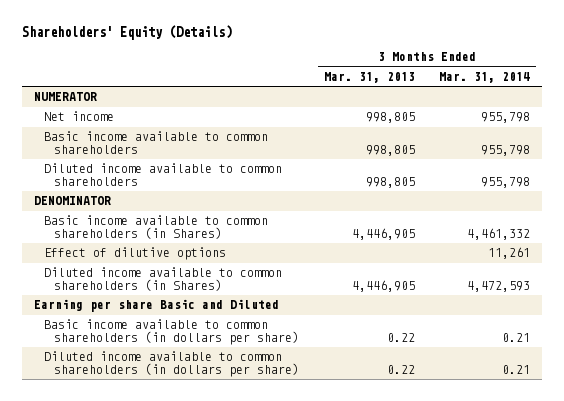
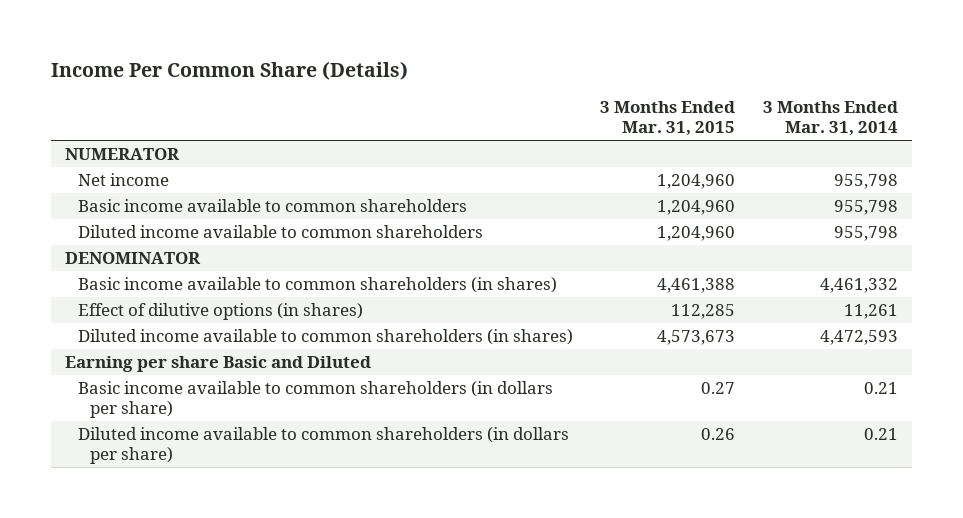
[22,25,233,41] Shareholders' Equity (Details) -> [51,61,409,81] Income Per Common Share (Details)
[323,71,415,83] Mar. 31, 2013 -> none
none -> [600,101,736,137] 3 Months Ended Mar. 31, 2015
[44,215,269,239] Basic income available to common shareholders (in Shares) -> [77,277,557,294] Basic income available to common shareholders (in shares)
[44,247,227,261] Effect of dilutive options -> [77,303,363,321] Effect of dilutive options (in shares)
[44,267,283,291] Diluted income available to common shareholders (in Shares) -> [77,329,573,346] Diluted income available to common shareholders (in shares)

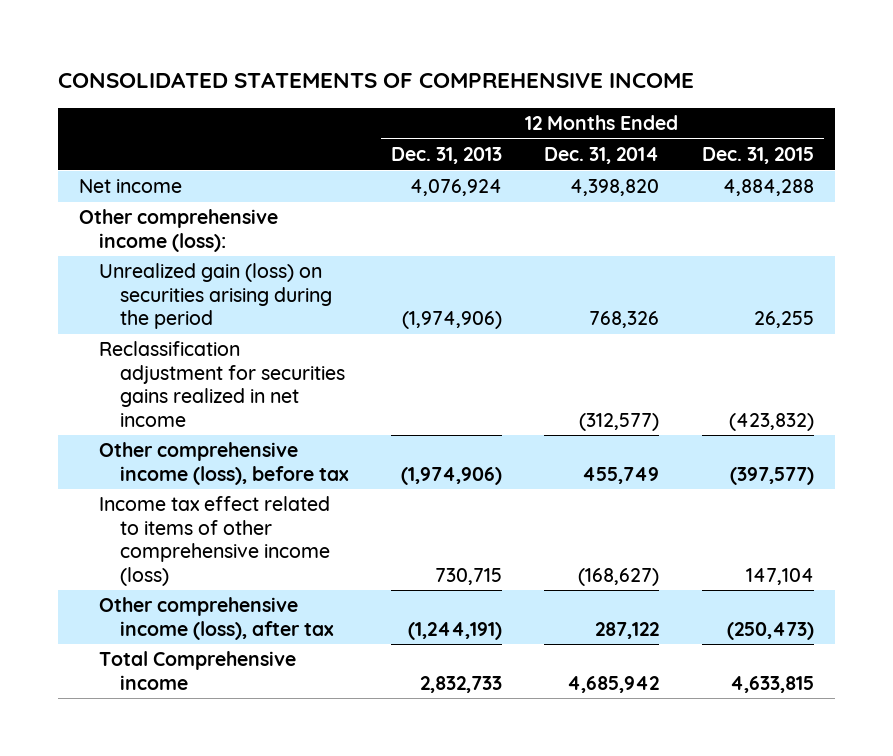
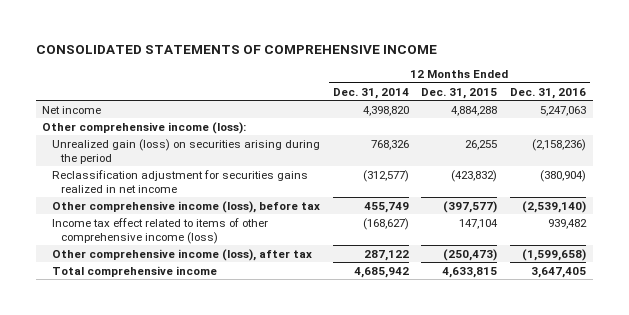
[391,147,503,165] Dec. 31, 2013 -> none
none -> [510,87,587,99] Dec. 31, 2016
[99,651,297,690] Total Comprehensive income -> [51,265,217,277] Total comprehensive income

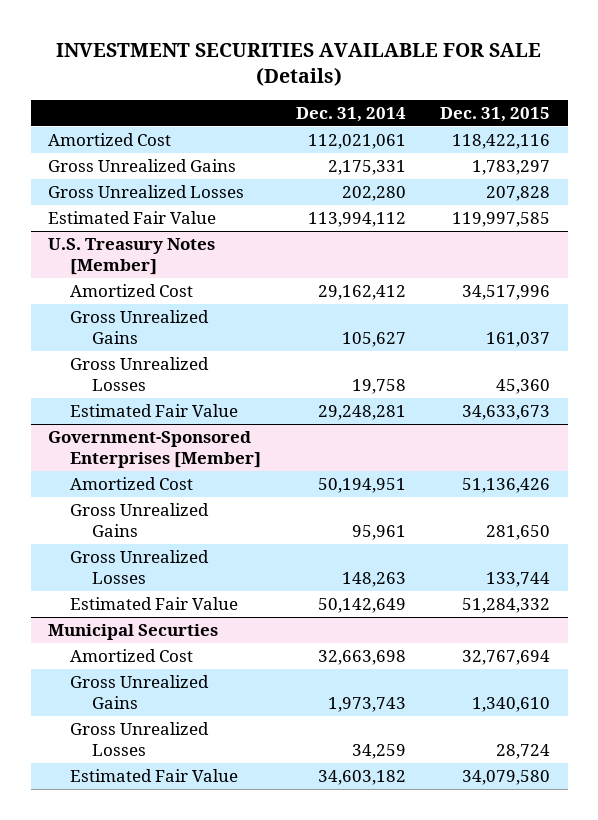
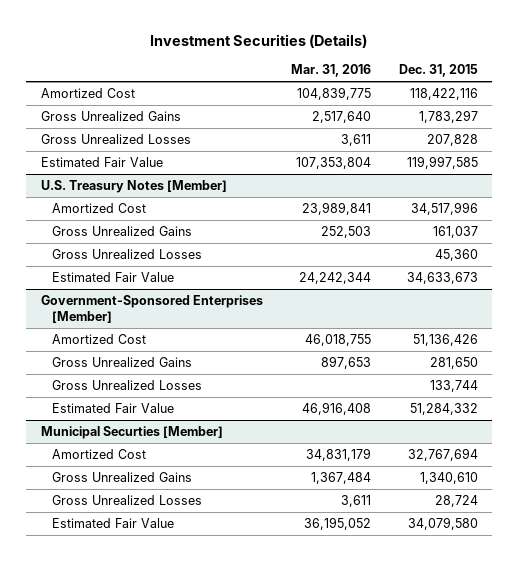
[56,42,542,86] INVESTMENT SECURITIES AVAILABLE FOR SALE (Details) -> [150,33,368,48] Investment Securities (Details)
[295,106,406,122] Dec. 31, 2014 -> none
none -> [290,64,371,78] Mar. 31, 2016
[47,624,218,641] Municipal Securties -> [40,425,223,439] Municipal Securties [Member]

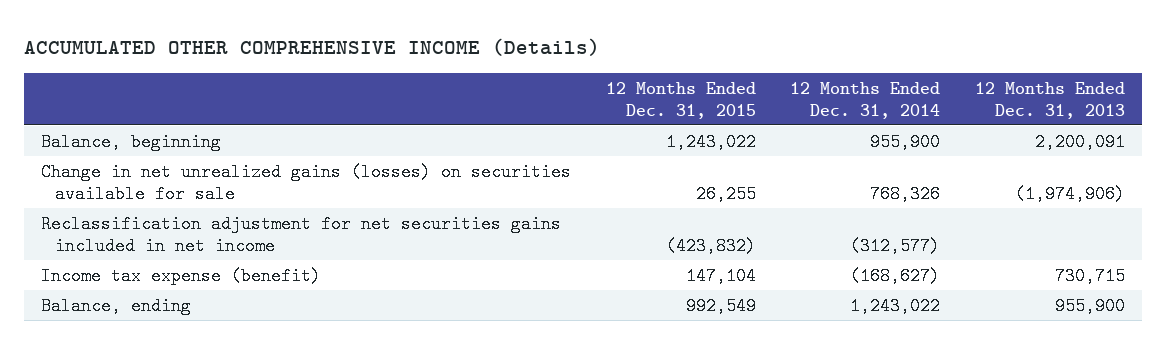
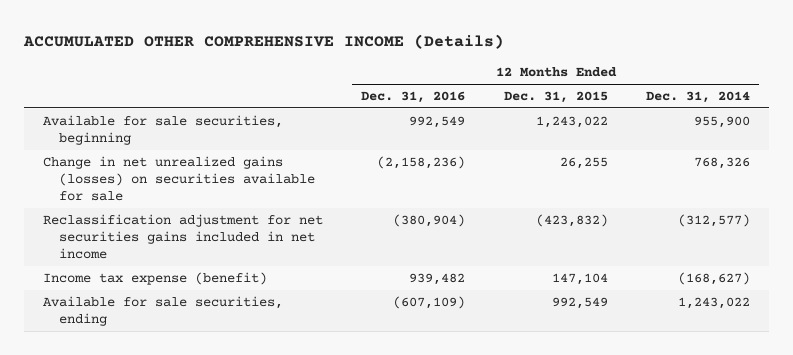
[974,81,1125,119] 12 Months Ended Dec. 31, 2013 -> none
none -> [361,91,466,104] Dec. 31, 2016
[41,132,222,151] Balance, beginning -> [43,115,284,145] Available for sale securities, beginning
[41,296,192,315] Balance, ending -> [43,296,284,326] Available for sale securities, ending

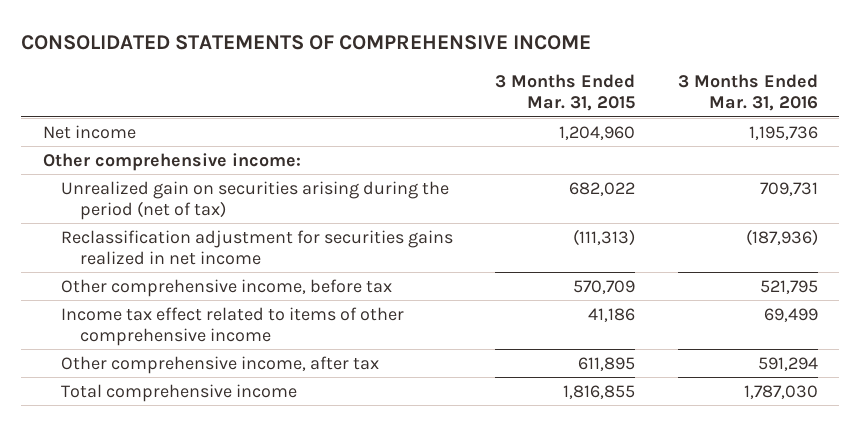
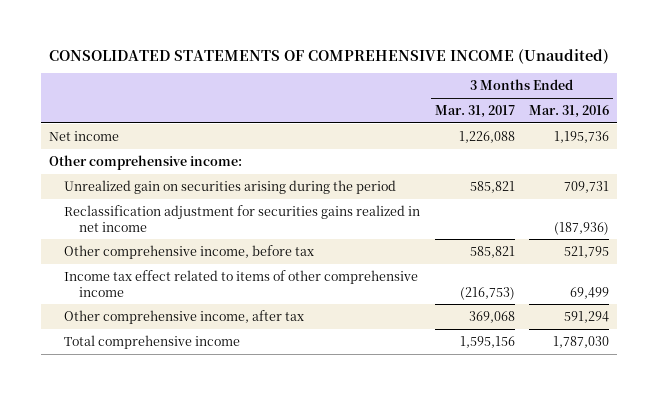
[21,35,592,51] CONSOLIDATED STATEMENTS OF COMPREHENSIVE INCOME -> [49,48,610,64] CONSOLIDATED STATEMENTS OF COMPREHENSIVE INCOME (Unaudited)
[495,74,636,112] 3 Months Ended Mar. 31, 2015 -> none
none -> [434,105,515,119] Mar. 31, 2017
[61,180,450,220] Unrealized gain on securities arising during the period (net of tax) -> [63,179,396,194] Unrealized gain on securities arising during the period

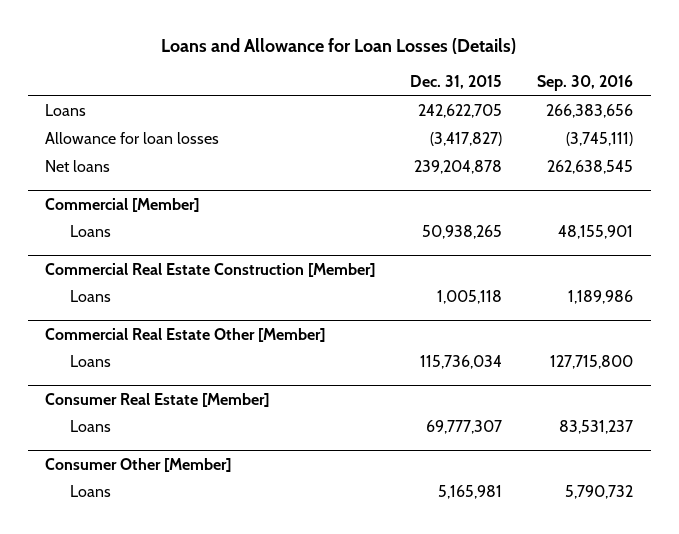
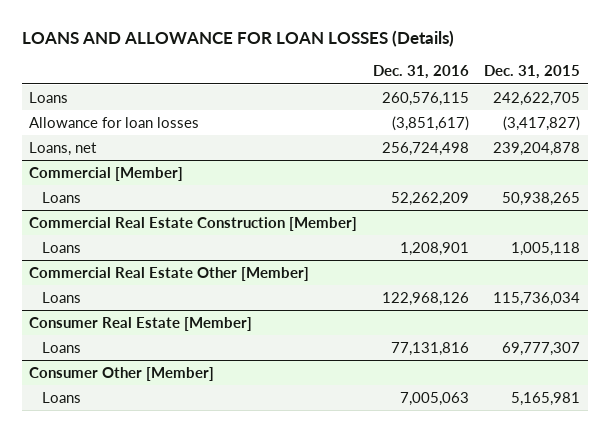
[161,38,517,55] Loans and Allowance for Loan Losses (Details) -> [21,29,454,47] LOANS AND ALLOWANCE FOR LOAN LOSSES (Details)
[537,75,634,92] Sep. 30, 2016 -> none
none -> [372,65,469,80] Dec. 31, 2016
[45,160,111,173] Net loans -> [29,141,98,156] Loans, net

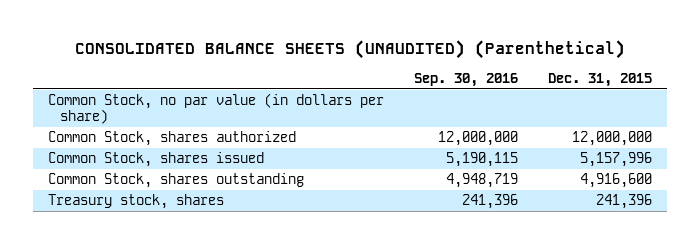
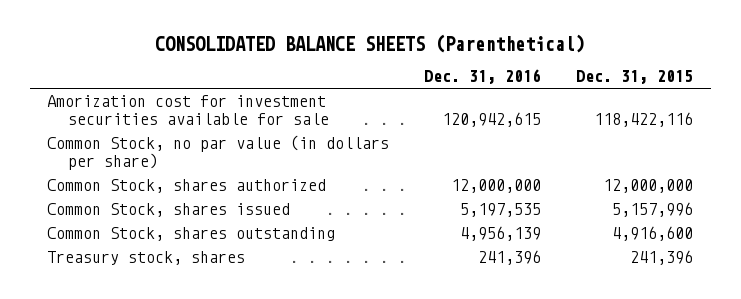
[75,40,626,60] CONSOLIDATED BALANCE SHEETS (UNAUDITED) (Parenthetical) -> [155,33,586,53] CONSOLIDATED BALANCE SHEETS (Parenthetical)
[414,73,519,88] Sep. 30, 2016 -> none
none -> [424,69,542,85] Dec. 31, 2016
none -> [47,95,329,125] Amorization cost for investment securities available for sale

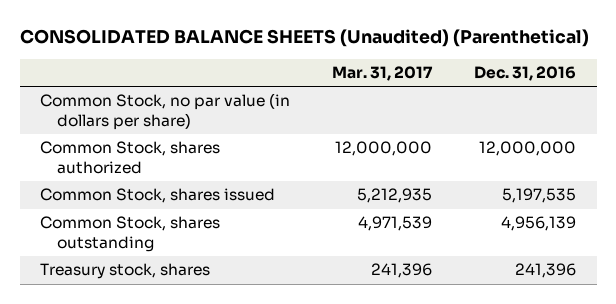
[155,33,586,53] CONSOLIDATED BALANCE SHEETS (Parenthetical) -> [19,29,589,48] CONSOLIDATED BALANCE SHEETS (Unaudited) (Parenthetical)
[576,70,694,85] Dec. 31, 2015 -> none
none -> [332,66,434,82] Mar. 31, 2017
[47,95,329,125] Amorization cost for investment securities available for sale -> none

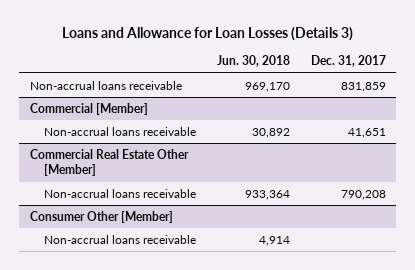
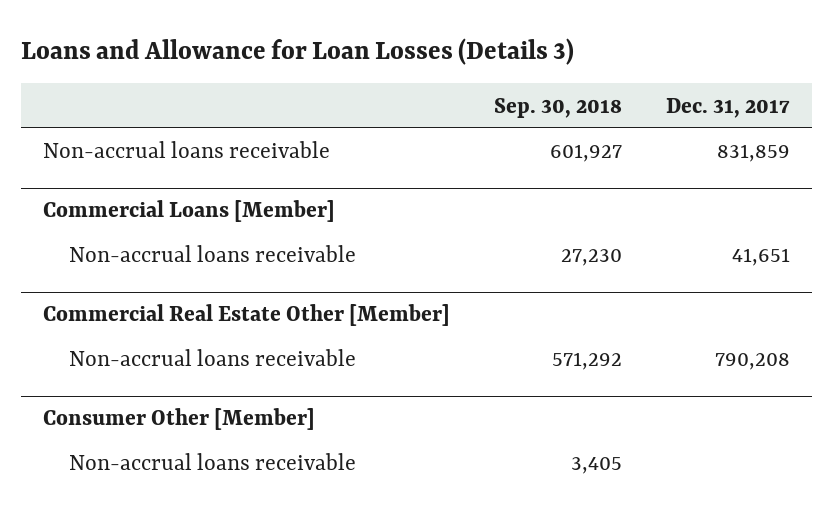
[216,55,290,68] Jun. 30, 2018 -> none
none -> [493,97,622,118] Sep. 30, 2018
[29,102,148,115] Commercial [Member] -> [42,200,335,223] Commercial Loans [Member]

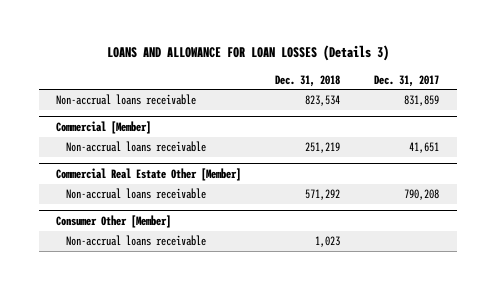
[20,37,574,65] Loans and Allowance for Loan Losses (Details 3) -> [106,45,389,62] LOANS AND ALLOWANCE FOR LOAN LOSSES (Details 3)
[493,97,622,118] Sep. 30, 2018 -> none
none -> [275,74,341,87] Dec. 31, 2018
[42,200,335,223] Commercial Loans [Member] -> [55,121,151,135] Commercial [Member]

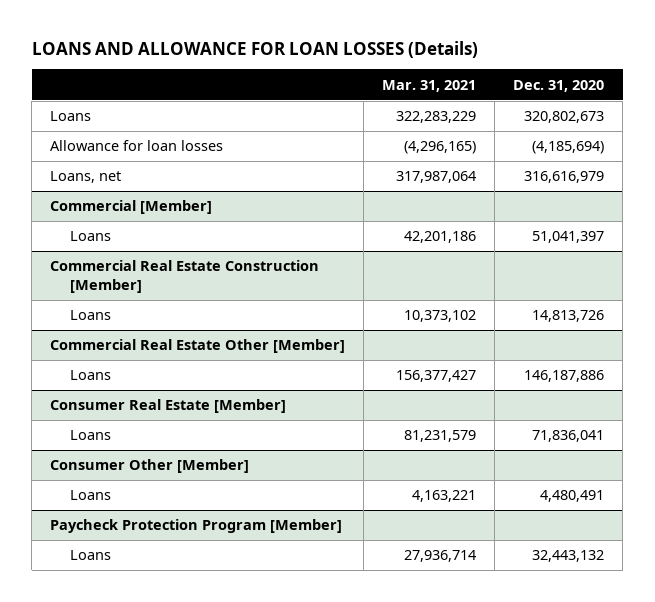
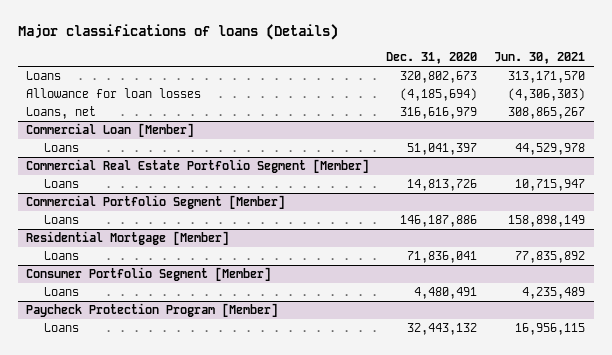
[31,40,478,58] LOANS AND ALLOWANCE FOR LOAN LOSSES (Details) -> [17,24,338,41] Major classifications of loans (Details)
[382,79,477,92] Mar. 31, 2021 -> none
none -> [494,52,586,65] Jun. 30, 2021
[50,200,213,215] Commercial [Member] -> [26,123,195,138] Commercial Loan [Member]
[50,260,320,294] Commercial Real Estate Construction [Member] -> [26,159,370,174] Commercial Real Estate Portfolio Segment [Member]
[50,339,346,354] Commercial Real Estate Other [Member] -> [26,195,286,210] Commercial Portfolio Segment [Member]
[50,399,287,414] Consumer Real Estate [Member] -> [26,231,230,246] Residential Mortgage [Member]
[50,459,250,474] Consumer Other [Member] -> [26,267,272,282] Consumer Portfolio Segment [Member]

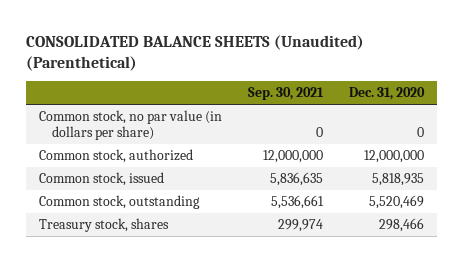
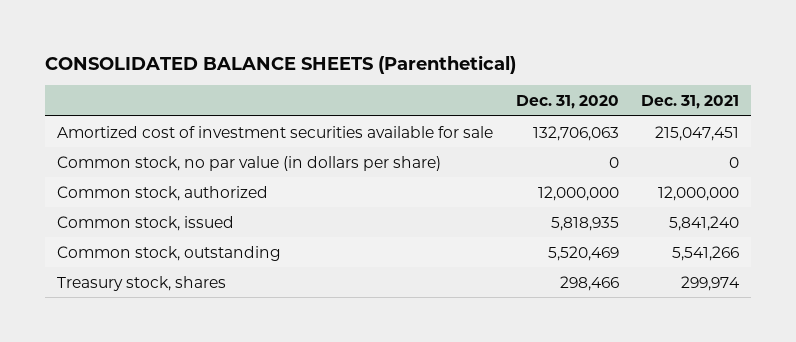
[25,34,364,71] CONSOLIDATED BALANCE SHEETS (Unaudited) (Parenthetical) -> [45,54,517,74] CONSOLIDATED BALANCE SHEETS (Parenthetical)
[247,87,324,101] Sep. 30, 2021 -> none
none -> [641,94,740,109] Dec. 31, 2021
none -> [56,125,493,138] Amortized cost of investment securities available for sale

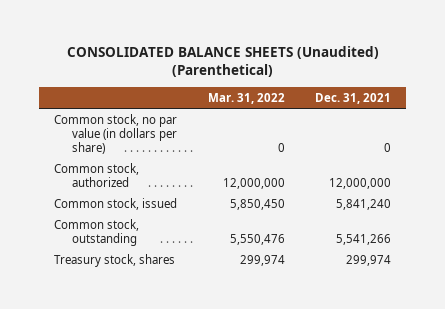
[45,54,517,74] CONSOLIDATED BALANCE SHEETS (Parenthetical) -> [66,46,379,78] CONSOLIDATED BALANCE SHEETS (Unaudited) (Parenthetical)
[515,94,619,109] Dec. 31, 2020 -> none
none -> [207,92,285,104] Mar. 31, 2022
[56,125,493,138] Amortized cost of investment securities available for sale -> none

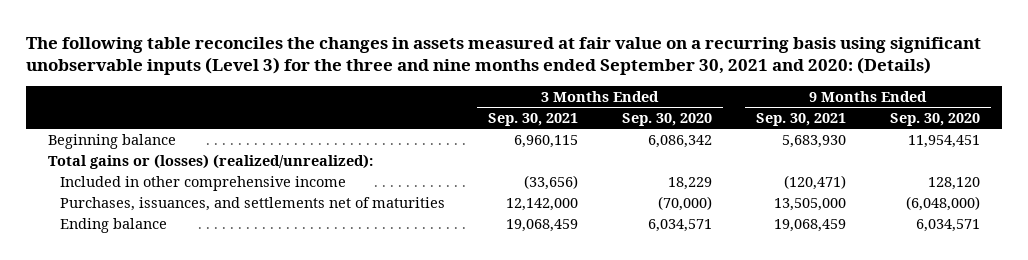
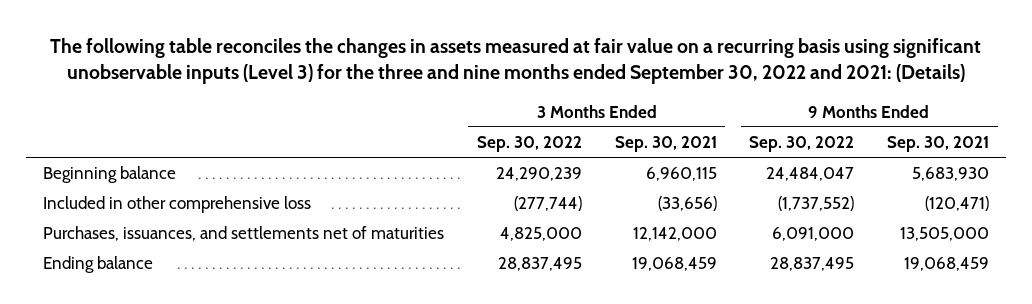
[25,36,981,76] The following table reconciles the changes in assets measured at fair value on a recurring basis using significant unobservable inputs (Level 3) for the three and nine months ended September 30, 2021 and 2020: (Details) -> [50,37,982,85] The following table reconciles the changes in assets measured at fair value on a recurring basis using significant unobservable inputs (Level 3) for the three and nine months ended September 30, 2022 and 2021: (Details)
[622,113,713,127] Sep. 30, 2020 -> none
[890,113,981,127] Sep. 30, 2020 -> none
none -> [476,135,582,152] Sep. 30, 2022
none -> [749,135,855,152] Sep. 30, 2022
[47,153,373,169] Total gains or (losses) (realized/unrealized): -> none
[59,175,346,191] Included in other comprehensive income -> [42,196,311,214] Included in other comprehensive loss

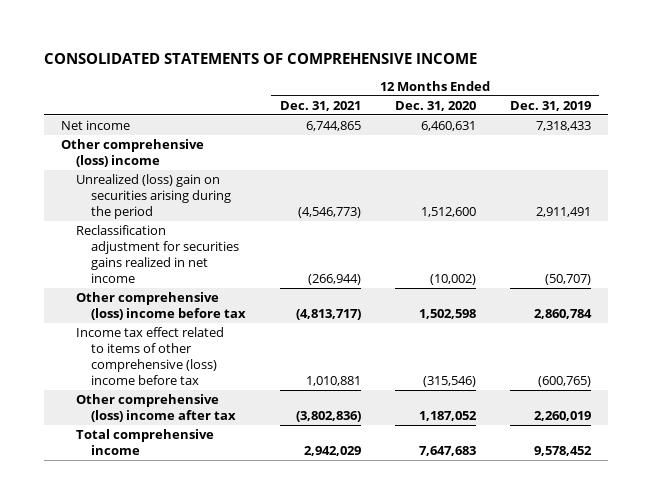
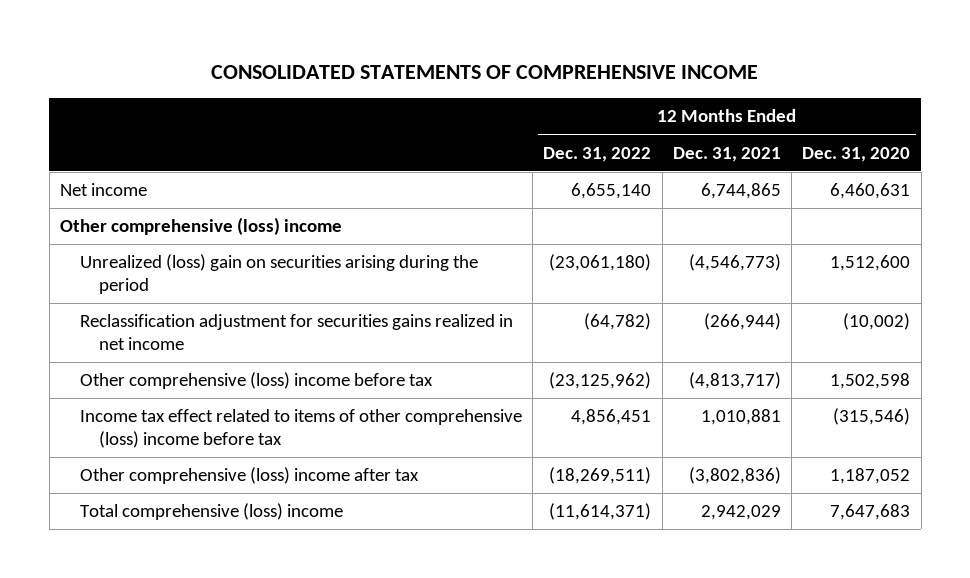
[509,100,591,111] Dec. 31, 2019 -> none
none -> [543,146,652,162] Dec. 31, 2022
[76,429,215,456] Total comprehensive income -> [79,503,343,521] Total comprehensive (loss) income

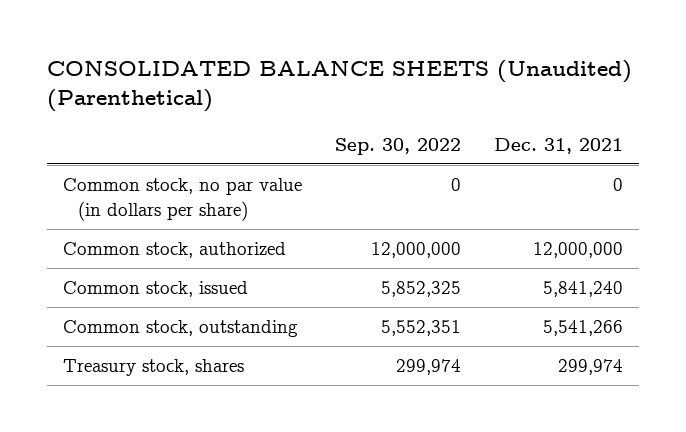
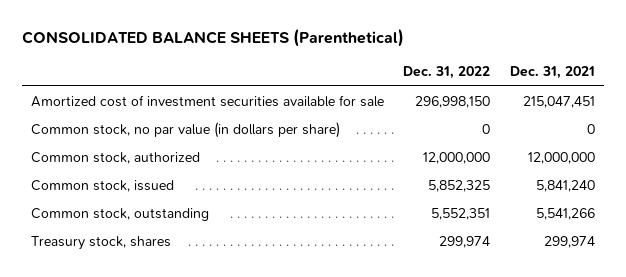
[46,60,632,113] CONSOLIDATED BALANCE SHEETS (Unaudited) (Parenthetical) -> [21,29,404,48] CONSOLIDATED BALANCE SHEETS (Parenthetical)
[334,137,461,155] Sep. 30, 2022 -> none
none -> [403,66,491,80] Dec. 31, 2022
none -> [31,94,385,107] Amortized cost of investment securities available for sale

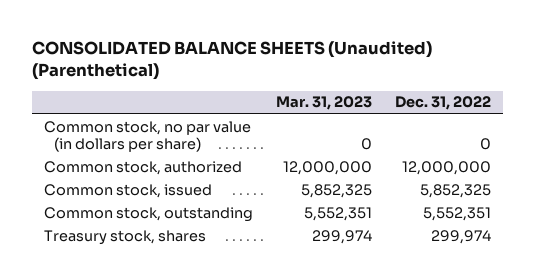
[21,29,404,48] CONSOLIDATED BALANCE SHEETS (Parenthetical) -> [32,41,433,81] CONSOLIDATED BALANCE SHEETS (Unaudited) (Parenthetical)
[509,66,595,80] Dec. 31, 2021 -> none
none -> [275,96,372,111] Mar. 31, 2023
[31,94,385,107] Amortized cost of investment securities available for sale -> none

